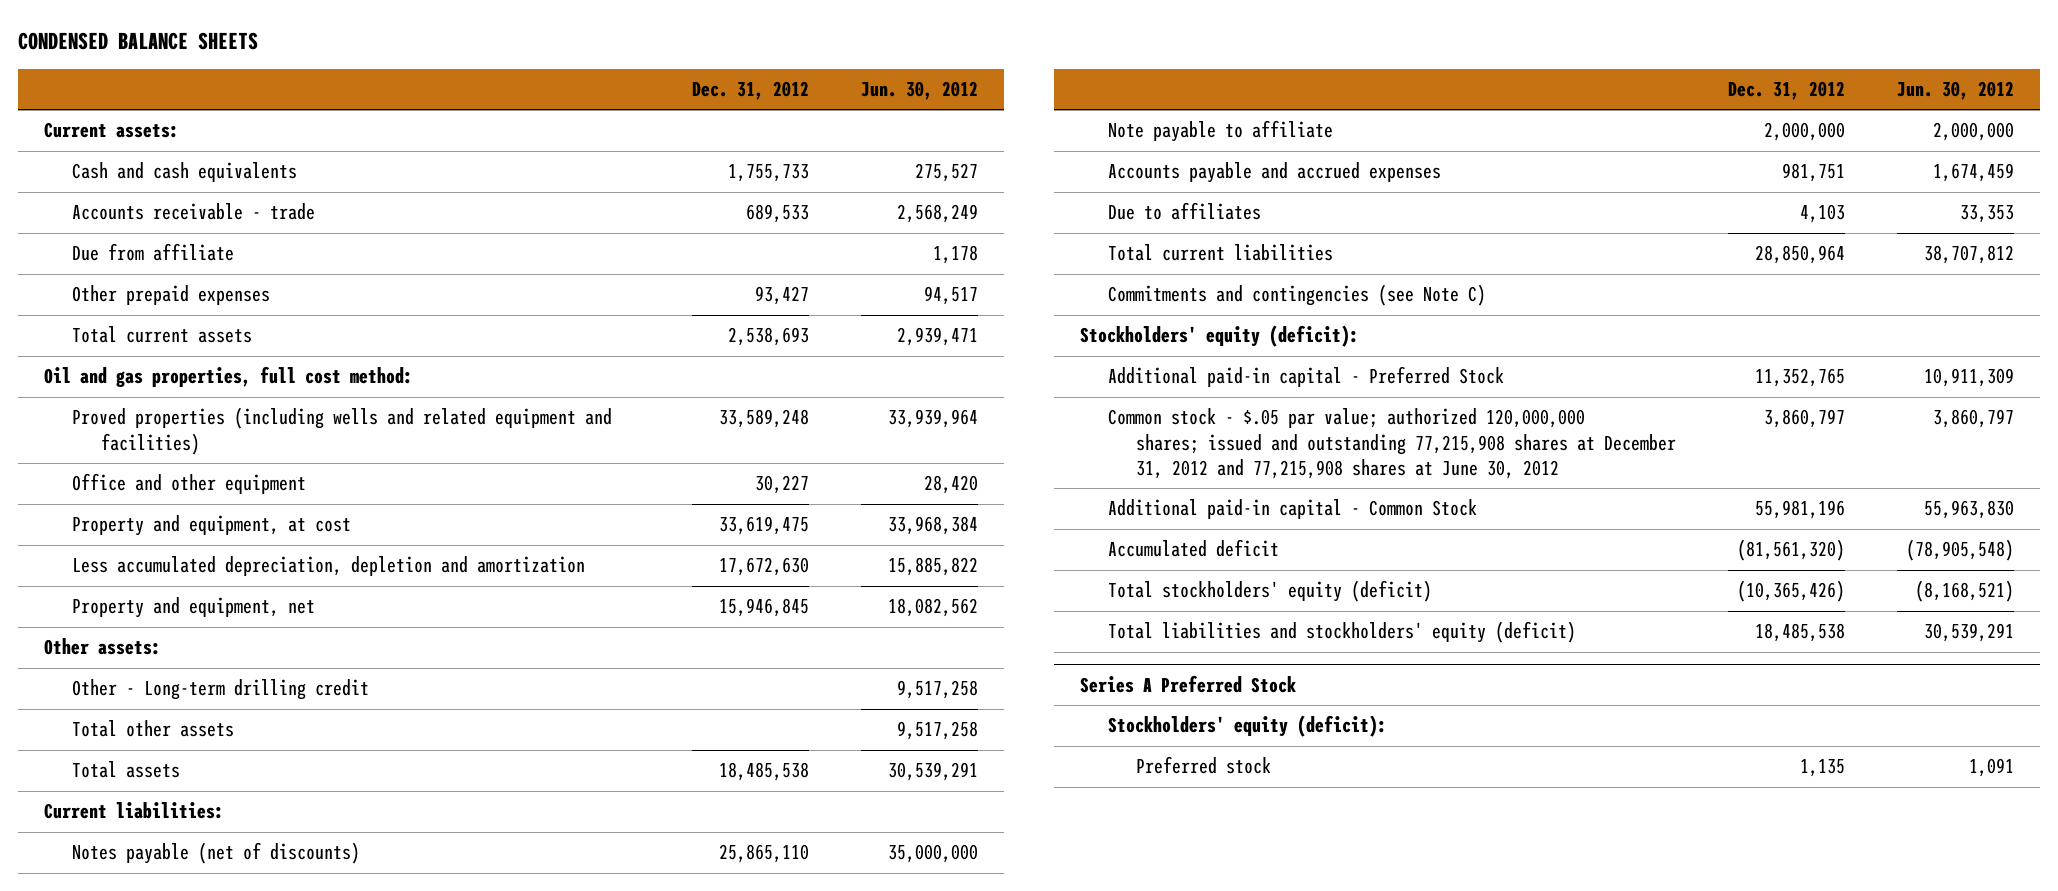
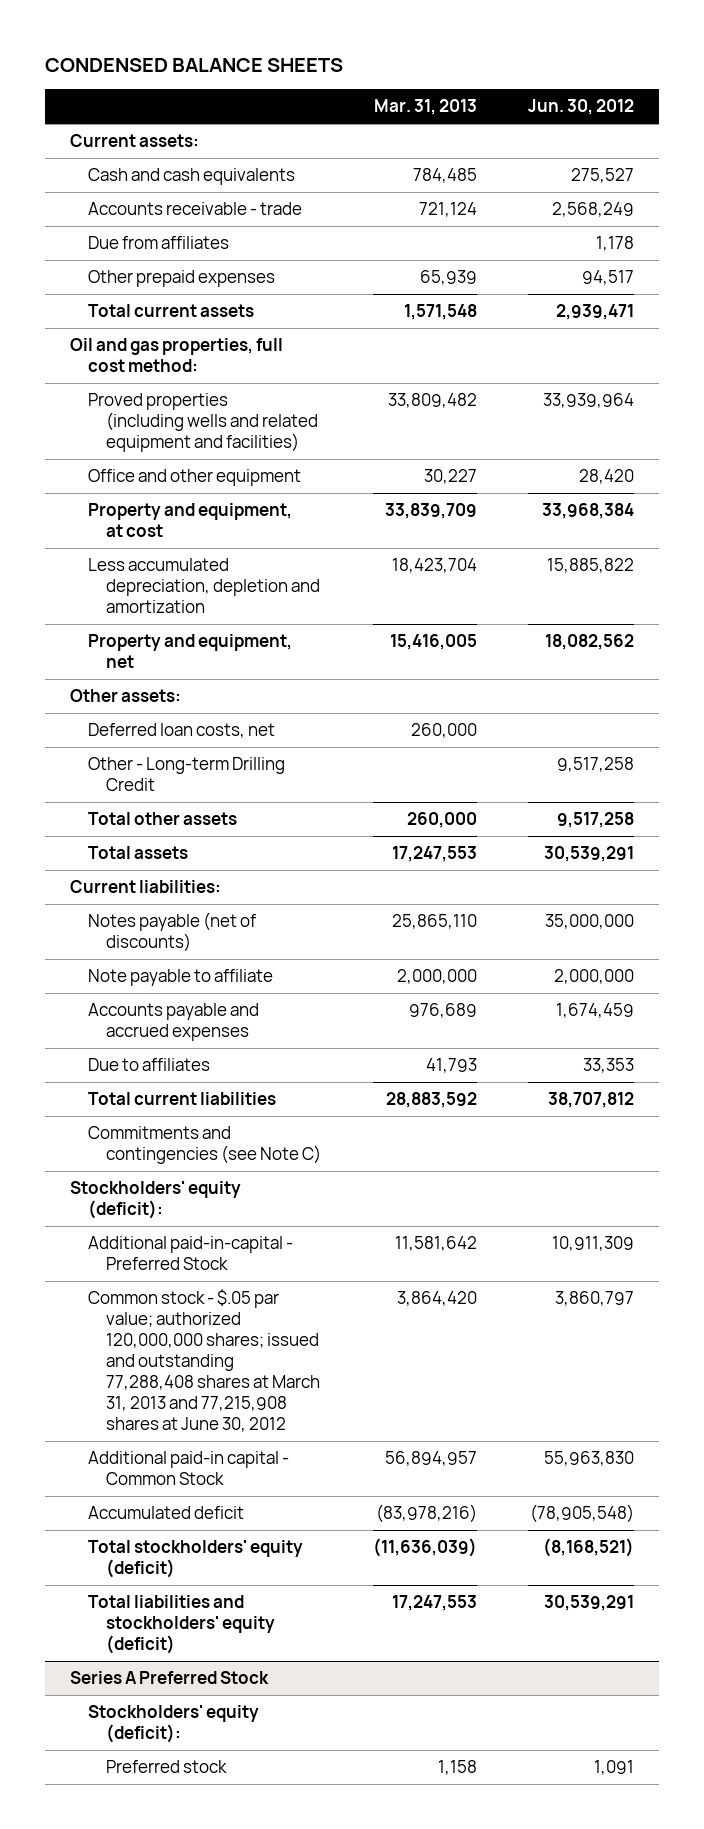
[692,81,810,101] Dec. 31, 2012 -> none
none -> [373,99,477,116] Mar. 31, 2013
[72,243,235,262] Due from affiliate -> [88,236,230,250] Due from affiliates
none -> [88,723,276,739] Deferred loan costs, net
[72,679,370,701] Other - Long-term drilling credit -> [88,757,286,792] Other - Long-term Drilling Credit
[1107,366,1504,388] Additional paid-in capital - Preferred Stock -> [88,1236,294,1271] Additional paid-in-capital - Preferred Stock
[1107,408,1676,479] Common stock - $.05 par value; authorized 120,000,000 shares; issued and outstanding 77,215,908 shares at December 31, 2012 and 77,215,908 shares at June 30, 2012 -> [88,1289,321,1433] Common stock - $.05 par value; authorized 120,000,000 shares; issued and outstanding 77,288,408 shares at March 31, 2013 and 77,215,908 shares at June 30, 2012

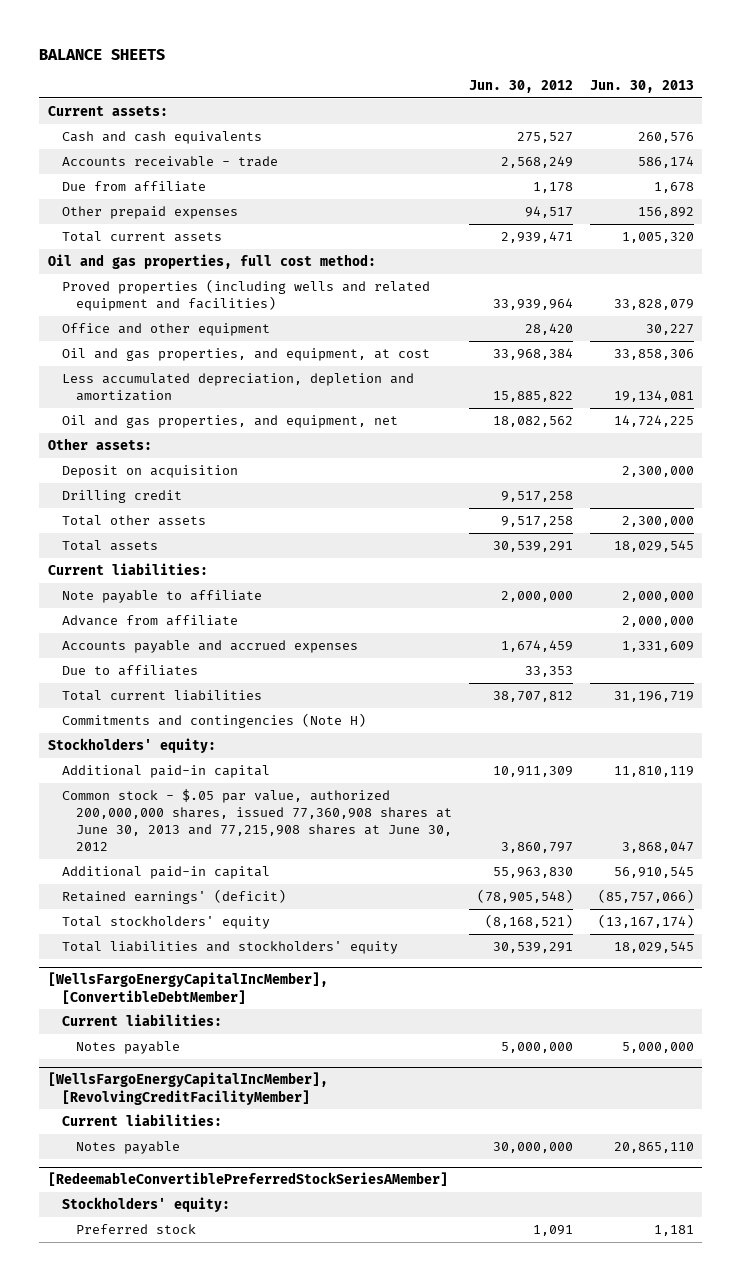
[44,57,343,72] CONDENSED BALANCE SHEETS -> [39,48,166,60] BALANCE SHEETS
[373,99,477,116] Mar. 31, 2013 -> none
none -> [589,80,694,94] Jun. 30, 2013
[88,236,230,250] Due from affiliates -> [61,180,206,192] Due from affiliate
[88,503,293,538] Property and equipment, at cost -> [61,347,430,361] Oil and gas properties, and equipment, at cost
[88,634,293,669] Property and equipment, net -> [61,414,398,428] Oil and gas properties, and equipment, net
[88,723,276,739] Deferred loan costs, net -> none
none -> [61,464,238,478] Deposit on acquisition
[88,757,286,792] Other - Long-term Drilling Credit -> [61,489,182,503] Drilling credit
[88,912,257,953] Notes payable (net of discounts) -> none
none -> [61,614,238,626] Advance from affiliate
[70,1671,270,1685] Series A Preferred Stock -> none
[88,1126,322,1165] Commitments and contingencies (see Note C) -> [61,712,366,728] Commitments and contingencies (Note H)
[70,1181,242,1220] Stockholders' equity (deficit): -> [47,737,216,753] Stockholders' equity:
[88,1236,294,1271] Additional paid-in-capital - Preferred Stock -> [61,764,270,778] Additional paid-in capital
[88,1289,321,1433] Common stock - $.05 par value; authorized 120,000,000 shares; issued and outstanding 77,288,408 shares at March 31, 2013 and 77,215,908 shares at June 30, 2012 -> [61,788,453,852] Common stock - $.05 par value, authorized 200,000,000 shares, issued 77,360,908 shares at June 30, 2013 and 77,215,908 shares at June 30, 2012
[88,1451,290,1486] Additional paid-in capital - Common Stock -> [61,865,270,879] Additional paid-in capital
[88,1506,245,1520] Accumulated deficit -> [61,888,286,904] Retained earnings' (deficit)
[88,1540,304,1579] Total stockholders' equity (deficit) -> [61,915,270,929] Total stockholders' equity
[88,1595,276,1655] Total liabilities and stockholders' equity (deficit) -> [61,940,398,954] Total liabilities and stockholders' equity
none -> [47,972,328,1004] [WellsFargoEnergyCapitalIncMember], [ConvertibleDebtMember]
none -> [61,1013,222,1026] Current liabilities:
none -> [76,1040,181,1054] Notes payable
none -> [47,1072,328,1105] [WellsFargoEnergyCapitalIncMember], [RevolvingCreditFacilityMember]
none -> [61,1113,222,1126] Current liabilities:
none -> [76,1140,181,1154] Notes payable
none -> [47,1172,448,1187] [RedeemableConvertiblePreferredStockSeriesAMember]
[88,1705,260,1744] Stockholders' equity (deficit): -> [61,1196,230,1212] Stockholders' equity:

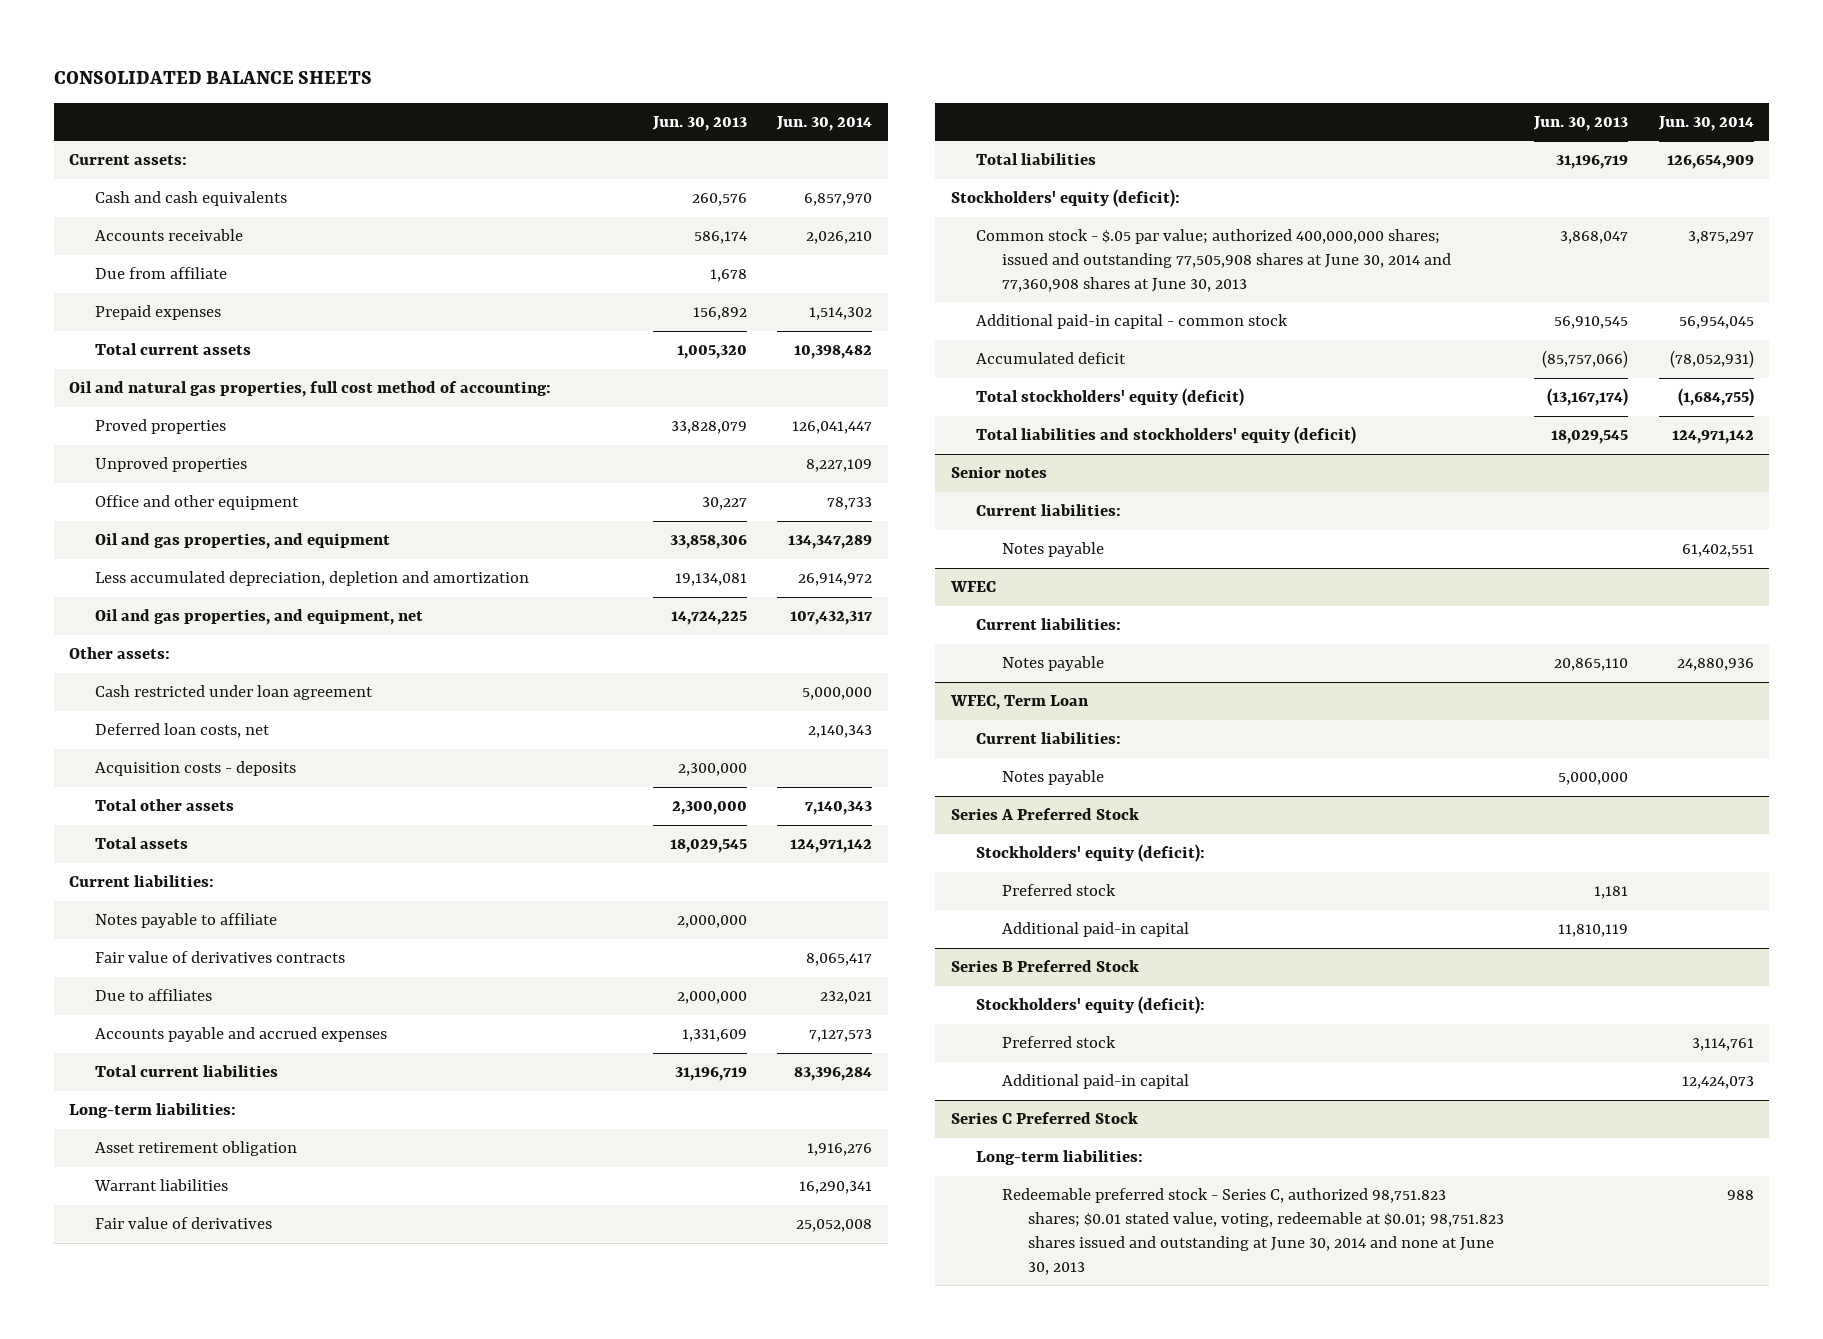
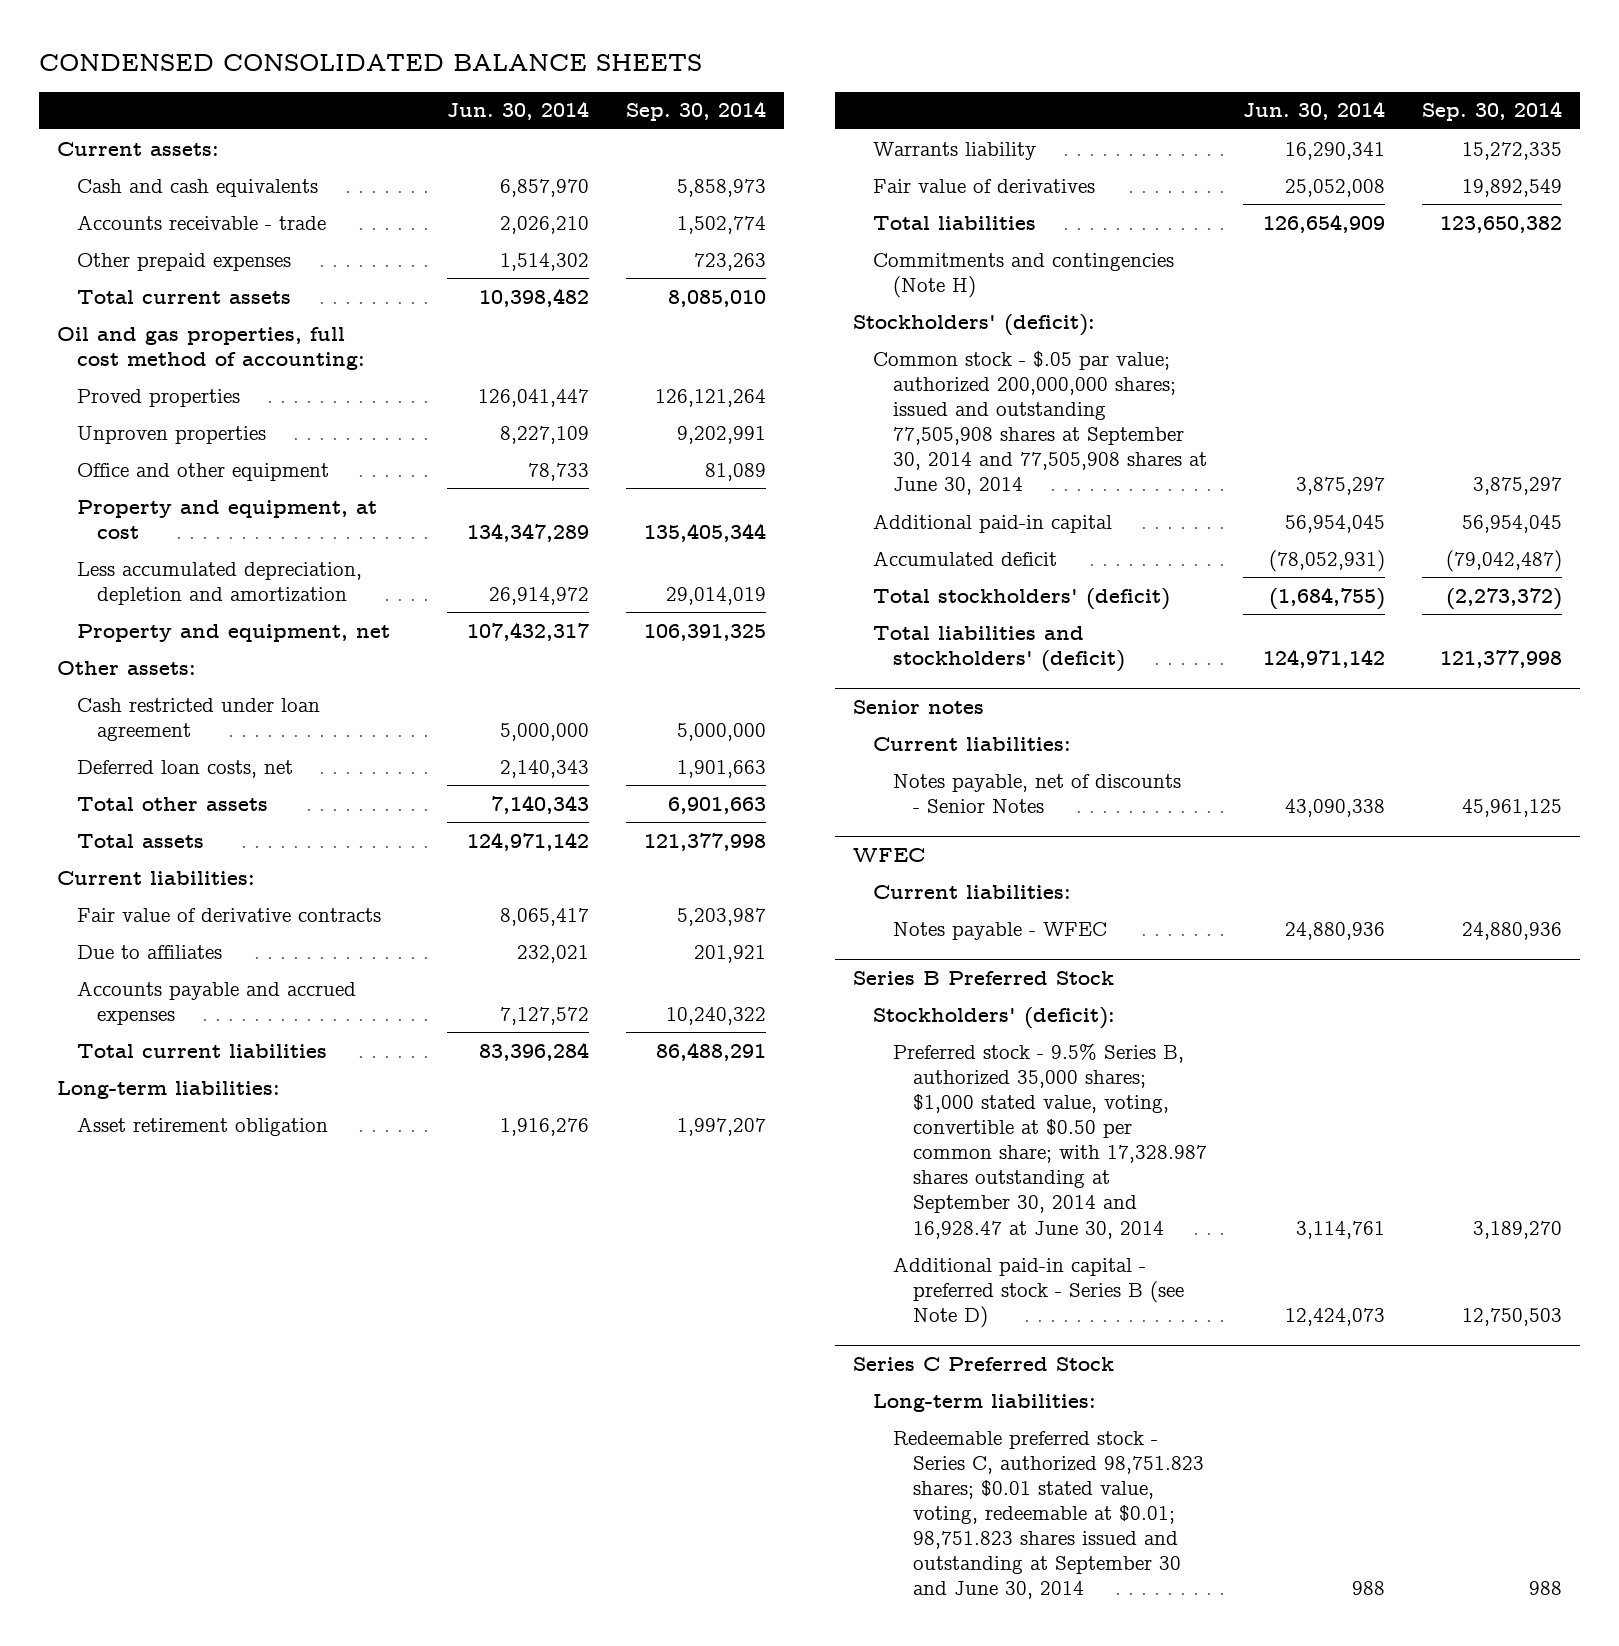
[53,70,372,84] CONSOLIDATED BALANCE SHEETS -> [39,54,703,72] CONDENSED CONSOLIDATED BALANCE SHEETS
[651,115,747,131] Jun. 30, 2013 -> none
none -> [625,101,766,122] Sep. 30, 2014
[94,267,227,280] Due from affiliate -> none
[94,229,243,242] Accounts receivable -> [77,214,327,230] Accounts receivable - trade
[94,305,221,321] Prepaid expenses -> [77,252,292,271] Other prepaid expenses
[69,381,552,398] Oil and natural gas properties, full cost method of accounting: -> [57,326,366,370] Oil and gas properties, full cost method of accounting:
[94,457,247,473] Unproved properties -> [77,425,267,444] Unproven properties
[94,533,390,550] Oil and gas properties, and equipment -> [77,499,378,539] Property and equipment, at cost
[94,609,423,626] Oil and gas properties, and equipment, net -> [77,623,391,642] Property and equipment, net
[94,761,296,777] Acquisition costs - deposits -> none
[94,913,277,929] Notes payable to affiliate -> none
[94,951,345,964] Fair value of derivatives contracts -> [77,907,382,922] Fair value of derivative contracts
[809,1029,873,1043] 7,127,573 -> [500,1006,590,1025] 7,127,572
[93,1179,228,1192] Warrant liabilities -> [873,141,1037,160] Warrants liability
none -> [873,252,1175,298] Commitments and contingencies (Note H)
[950,189,1180,208] Stockholders' equity (deficit): -> [853,313,1096,336] Stockholders' (deficit):
[976,229,1452,292] Common stock - $.05 par value; authorized 400,000,000 shares; issued and outstanding 77,505,908 shares at June 30, 2014 and 77,360,908 shares at June 30, 2013 -> [873,350,1208,496] Common stock - $.05 par value; authorized 200,000,000 shares; issued and outstanding 77,505,908 shares at September 30, 2014 and 77,505,908 shares at June 30, 2014
[976,314,1289,330] Additional paid-in capital - common stock -> [873,513,1113,533] Additional paid-in capital
[976,388,1245,407] Total stockholders' equity (deficit) -> [873,587,1171,610] Total stockholders' (deficit)
[976,426,1357,445] Total liabilities and stockholders' equity (deficit) -> [873,625,1126,672] Total liabilities and stockholders' (deficit)
[1002,542,1105,558] Notes payable -> none
none -> [893,773,1182,813] Notes payable, net of discounts - Senior Notes
[949,695,1089,711] WFEC, Term Loan -> none
[976,732,1122,745] Current liabilities: -> none
[1002,770,1105,786] Notes payable -> none
[950,808,1139,821] Series A Preferred Stock -> none
[976,844,1206,863] Stockholders' equity (deficit): -> none
[1002,884,1117,897] Preferred stock -> none
[1002,922,1190,938] Additional paid-in capital -> none
[1002,656,1105,672] Notes payable -> [893,921,1108,940] Notes payable - WFEC
[976,996,1206,1015] Stockholders' equity (deficit): -> [873,1006,1116,1029] Stockholders' (deficit):
[1002,1036,1117,1049] Preferred stock -> [893,1042,1208,1239] Preferred stock - 9.5% Series B, authorized 35,000 shares; $1,000 stated value, voting, convertible at $0.50 per common share; with 17,328.987 shares outstanding at September 30, 2014 and 16,928.47 at June 30, 2014
[1002,1074,1190,1090] Additional paid-in capital -> [893,1256,1185,1328] Additional paid-in capital - preferred stock - Series B (see Note D)
[1002,1188,1504,1275] Redeemable preferred stock - Series C, authorized 98,751.823 shares; $0.01 stated value, voting, redeemable at $0.01; 98,751.823 shares issued and outstanding at June 30, 2014 and none at June 30, 2013 -> [893,1430,1205,1600] Redeemable preferred stock - Series C, authorized 98,751.823 shares; $0.01 stated value, voting, redeemable at $0.01; 98,751.823 shares issued and outstanding at September 30 and June 30, 2014

